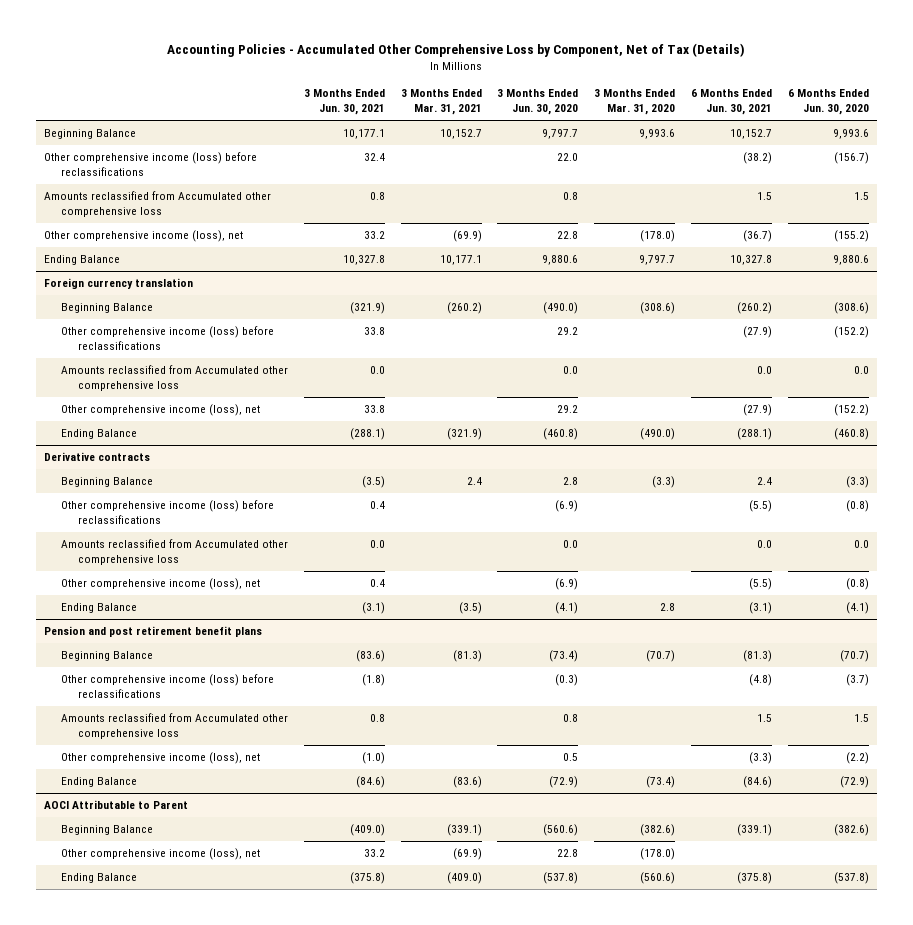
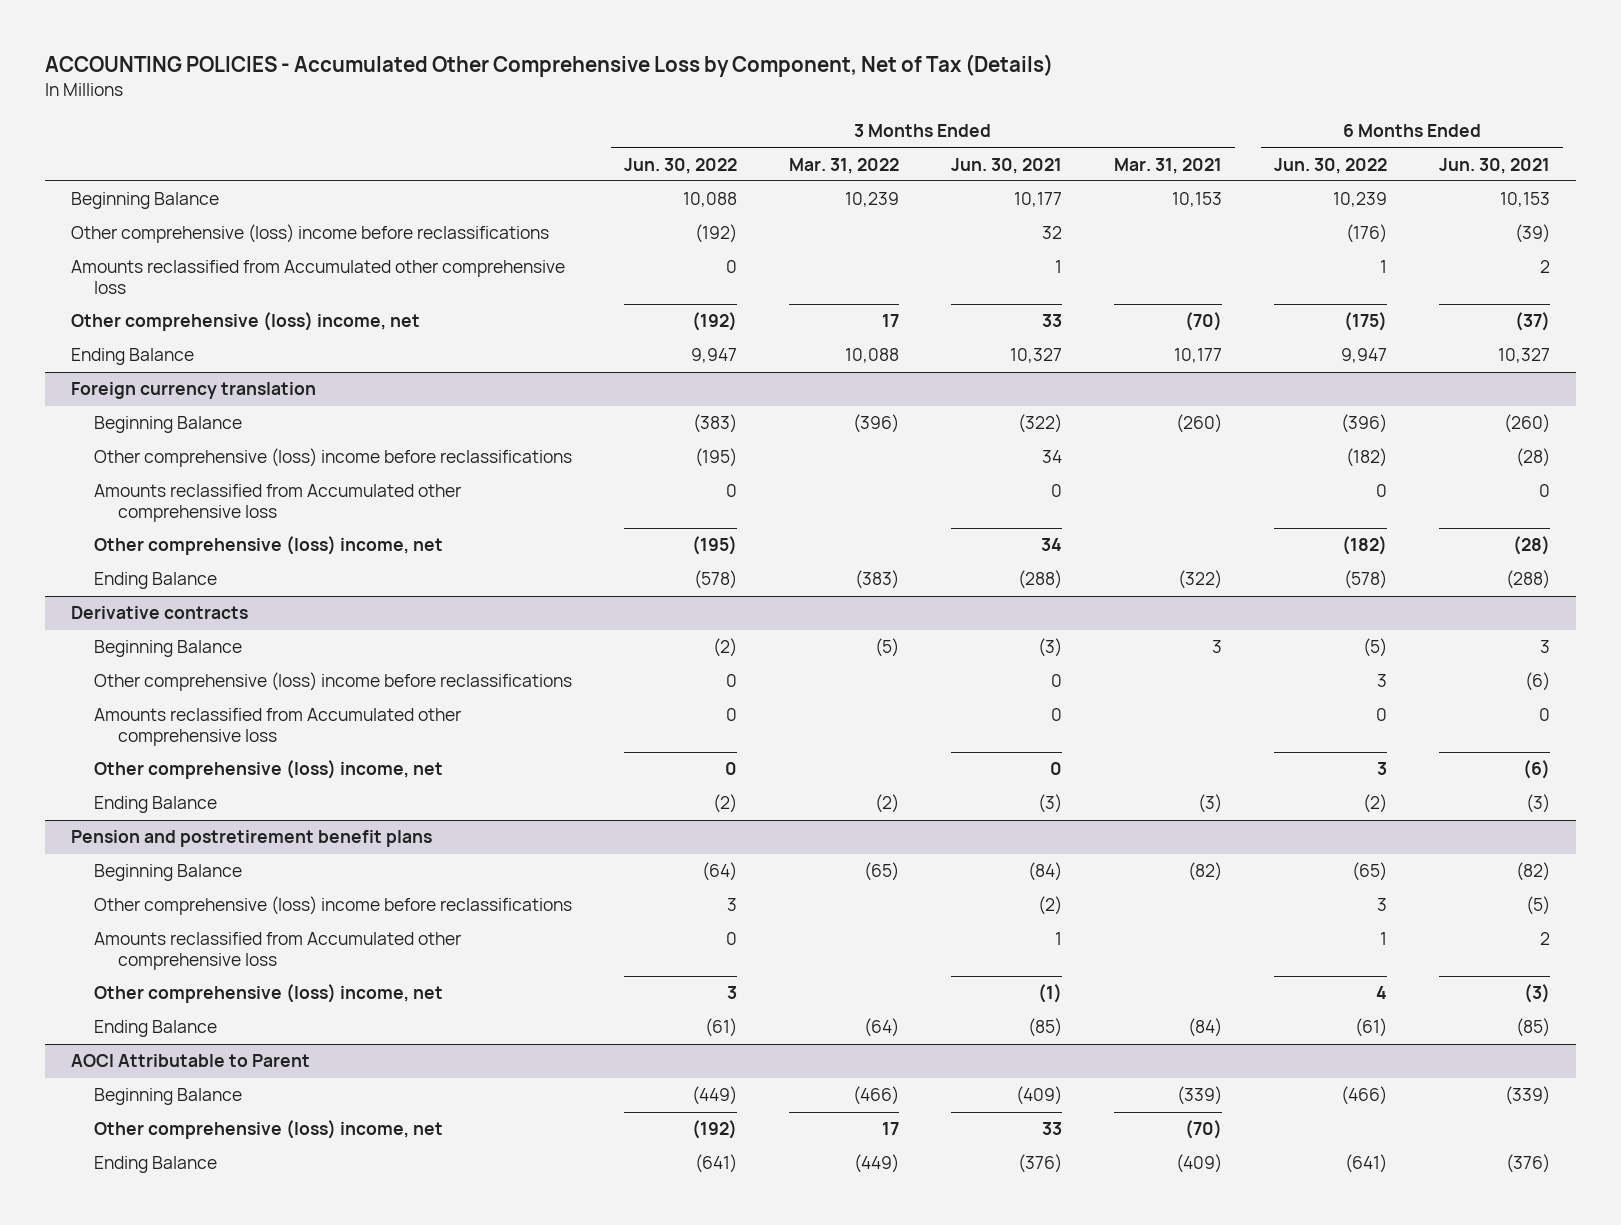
[167,42,746,57] Accounting Policies - Accumulated Other Comprehensive Loss by Component, Net of Tax (Details) -> [44,54,1053,78] ACCOUNTING POLICIES - Accumulated Other Comprehensive Loss by Component, Net of Tax (Details)
[497,89,579,116] 3 Months Ended Jun. 30, 2020 -> none
[594,89,676,116] 3 Months Ended Mar. 31, 2020 -> none
[787,89,869,116] 6 Months Ended Jun. 30, 2020 -> none
none -> [624,157,738,174] Jun. 30, 2022
none -> [789,157,900,174] Mar. 31, 2022
none -> [1274,157,1388,174] Jun. 30, 2022
[342,129,385,140] 10,177.1 -> [1014,192,1063,208] 10,177
[439,129,482,140] 10,152.7 -> [1172,192,1223,208] 10,153
[730,129,773,140] 10,152.7 -> [1500,192,1551,208] 10,153
[43,152,257,177] Other comprehensive income (loss) before reclassifications -> [70,224,549,244] Other comprehensive (loss) income before reclassifications
[363,153,385,162] 32.4 -> [1042,226,1063,240] 32
[743,152,773,165] (38.2) -> [1515,224,1551,244] (39)
[369,192,385,201] 0.8 -> [1055,260,1063,274] 1
[757,192,773,201] 1.5 -> [1540,260,1551,274] 2
[43,230,243,243] Other comprehensive income (loss), net -> [70,312,420,332] Other comprehensive (loss) income, net
[363,231,385,240] 33.2 -> [1042,314,1063,328] 33
[452,230,482,243] (69.9) -> [1185,312,1223,332] (70)
[743,230,773,243] (36.7) -> [1515,312,1551,332] (37)
[342,255,385,266] 10,327.8 -> [1010,348,1063,364] 10,327
[439,255,482,266] 10,177.1 -> [1174,348,1223,364] 10,177
[730,255,773,266] 10,327.8 -> [1498,348,1551,364] 10,327
[349,302,385,315] (321.9) -> [1018,414,1063,434] (322)
[446,302,482,315] (260.2) -> [1176,414,1223,434] (260)
[737,302,773,315] (260.2) -> [1504,414,1551,434] (260)
[60,326,274,351] Other comprehensive income (loss) before reclassifications -> [94,448,573,468] Other comprehensive (loss) income before reclassifications
[363,327,385,336] 33.8 -> [1042,450,1063,464] 34
[743,326,773,339] (27.9) -> [1516,448,1551,468] (28)
[369,366,385,375] 0.0 -> [1051,484,1063,498] 0
[757,366,773,375] 0.0 -> [1539,484,1551,498] 0
[60,404,260,417] Other comprehensive income (loss), net -> [94,536,444,556] Other comprehensive (loss) income, net
[363,405,385,414] 33.8 -> [1041,538,1063,552] 34
[743,404,773,417] (27.9) -> [1513,536,1551,556] (28)
[349,428,385,441] (288.1) -> [1018,570,1063,590] (288)
[446,428,482,441] (321.9) -> [1178,570,1223,590] (322)
[737,428,773,441] (288.1) -> [1506,570,1551,590] (288)
[361,476,385,489] (3.5) -> [1038,638,1063,658] (3)
[466,477,482,486] 2.4 -> [1212,640,1223,654] 3
[757,477,773,486] 2.4 -> [1540,640,1551,654] 3
[60,500,274,525] Other comprehensive income (loss) before reclassifications -> [94,672,573,692] Other comprehensive (loss) income before reclassifications
[369,501,385,510] 0.4 -> [1051,674,1063,688] 0
[749,500,773,513] (5.5) -> [1525,672,1551,692] (6)
[369,540,385,549] 0.0 -> [1051,708,1063,722] 0
[757,540,773,549] 0.0 -> [1539,708,1551,722] 0
[60,578,260,591] Other comprehensive income (loss), net -> [94,760,444,780] Other comprehensive (loss) income, net
[369,579,385,588] 0.4 -> [1050,762,1063,776] 0
[749,578,773,591] (5.5) -> [1523,760,1551,780] (6)
[361,602,385,615] (3.1) -> [1038,794,1063,814] (3)
[458,602,482,615] (3.5) -> [1198,794,1223,814] (3)
[749,602,773,615] (3.1) -> [1526,794,1551,814] (3)
[43,626,262,638] Pension and post retirement benefit plans -> [70,830,432,848] Pension and postretirement benefit plans
[355,650,385,663] (83.6) -> [1028,862,1063,882] (84)
[452,650,482,663] (81.3) -> [1188,862,1223,882] (82)
[743,650,773,663] (81.3) -> [1516,862,1551,882] (82)
[60,674,274,699] Other comprehensive income (loss) before reclassifications -> [94,896,573,916] Other comprehensive (loss) income before reclassifications
[361,674,385,687] (1.8) -> [1038,896,1063,916] (2)
[749,674,773,687] (4.8) -> [1526,896,1551,916] (5)
[369,714,385,723] 0.8 -> [1055,932,1063,946] 1
[757,714,773,723] 1.5 -> [1540,932,1551,946] 2
[60,752,260,765] Other comprehensive income (loss), net -> [94,984,444,1004] Other comprehensive (loss) income, net
[361,752,385,765] (1.0) -> [1038,984,1063,1004] (1)
[749,752,773,765] (3.3) -> [1524,984,1551,1004] (3)
[355,776,385,789] (84.6) -> [1028,1018,1063,1038] (85)
[452,776,482,789] (83.6) -> [1188,1018,1223,1038] (84)
[743,776,773,789] (84.6) -> [1516,1018,1551,1038] (85)
[349,824,385,837] (409.0) -> [1016,1086,1063,1106] (409)
[446,824,482,837] (339.1) -> [1177,1086,1223,1106] (339)
[737,824,773,837] (339.1) -> [1505,1086,1551,1106] (339)
[60,848,260,861] Other comprehensive income (loss), net -> [94,1120,444,1140] Other comprehensive (loss) income, net
[363,849,385,858] 33.2 -> [1042,1122,1063,1136] 33
[452,848,482,861] (69.9) -> [1185,1120,1223,1140] (70)
[349,872,385,885] (375.8) -> [1018,1154,1063,1174] (376)
[446,872,482,885] (409.0) -> [1176,1154,1223,1174] (409)
[737,872,773,885] (375.8) -> [1506,1154,1551,1174] (376)

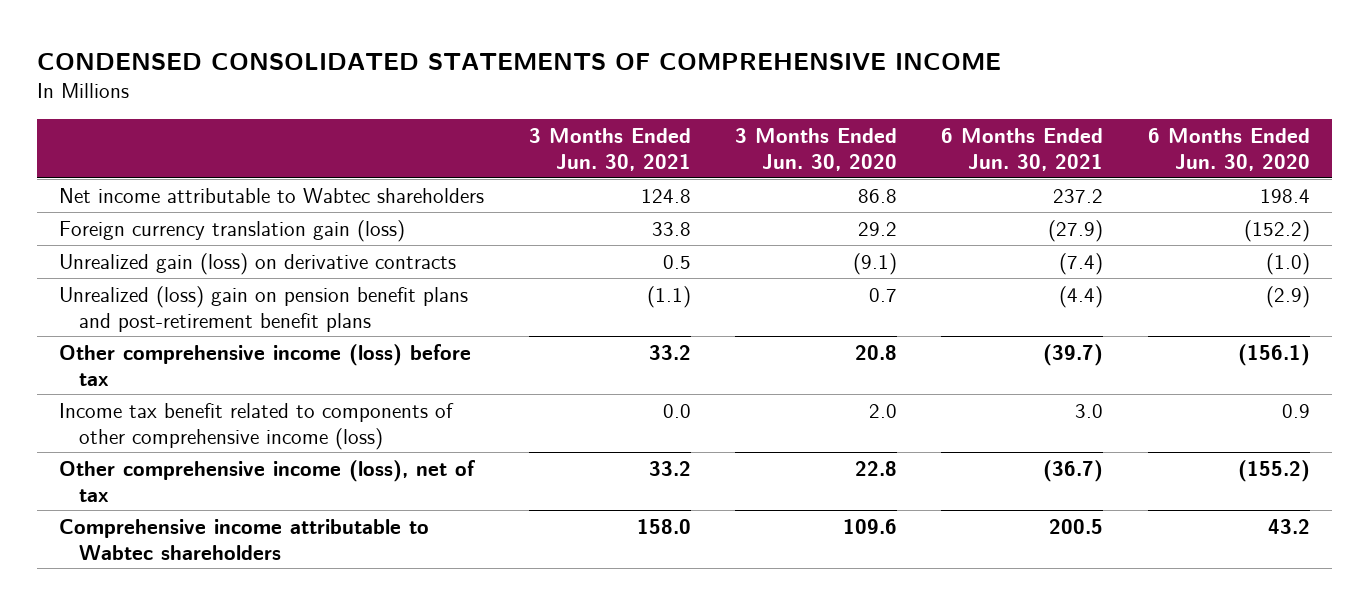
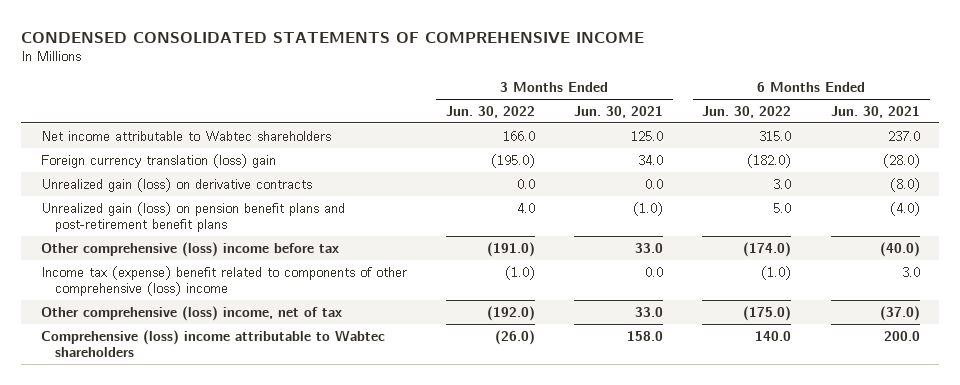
[734,127,897,171] 3 Months Ended Jun. 30, 2020 -> none
[1147,127,1310,171] 6 Months Ended Jun. 30, 2020 -> none
none -> [445,105,535,118] Jun. 30, 2022
none -> [702,105,792,118] Jun. 30, 2022
[640,188,691,203] 124.8 -> [631,130,664,141] 125.0
[1053,188,1104,203] 237.2 -> [887,130,920,141] 237.0
[59,219,406,242] Foreign currency translation gain (loss) -> [40,153,276,168] Foreign currency translation (loss) gain
[651,221,691,236] 33.8 -> [638,154,664,165] 34.0
[1048,219,1104,242] (27.9) -> [882,153,920,168] (28.0)
[662,254,691,269] 0.5 -> [645,178,664,189] 0.0
[1059,252,1104,275] (7.4) -> [889,177,920,192] (8.0)
[59,285,469,332] Unrealized (loss) gain on pension benefit plans and post-retirement benefit plans -> [40,201,345,233] Unrealized gain (loss) on pension benefit plans and post-retirement benefit plans
[646,285,691,308] (1.1) -> [633,201,664,216] (1.0)
[1059,285,1104,308] (4.4) -> [889,201,920,216] (4.0)
[59,343,472,386] Other comprehensive income (loss) before tax -> [40,241,339,257] Other comprehensive (loss) income before tax
[648,344,691,360] 33.2 -> [635,242,664,253] 33.0
[1043,343,1104,366] (39.7) -> [879,241,920,257] (40.0)
[59,402,455,450] Income tax benefit related to components of other comprehensive income (loss) -> [40,265,407,297] Income tax (expense) benefit related to components of other comprehensive (loss) income
[59,459,476,502] Other comprehensive income (loss), net of tax -> [40,305,342,321] Other comprehensive (loss) income, net of tax
[648,460,691,476] 33.2 -> [635,306,664,317] 33.0
[1043,459,1104,482] (36.7) -> [879,305,920,321] (37.0)
[59,518,430,560] Comprehensive income attributable to Wabtec shareholders -> [40,329,385,358] Comprehensive (loss) income attributable to Wabtec shareholders
[1049,518,1104,534] 200.5 -> [883,330,920,341] 200.0

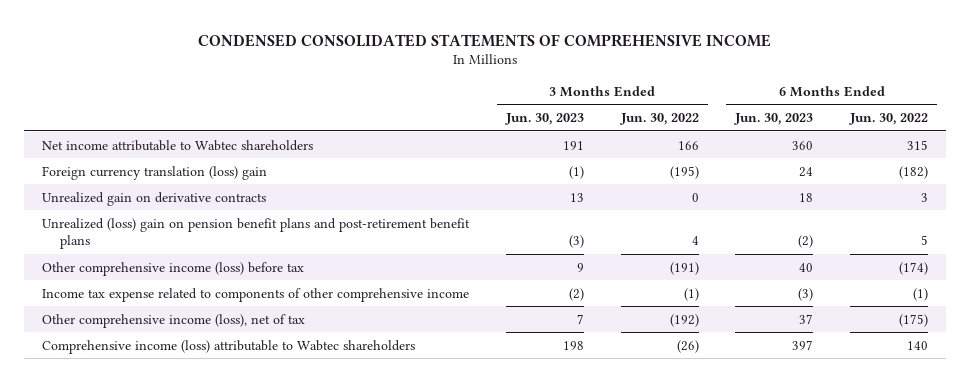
[574,105,664,118] Jun. 30, 2021 -> none
[830,105,920,118] Jun. 30, 2021 -> none
none -> [505,113,585,126] Jun. 30, 2023
none -> [734,113,814,126] Jun. 30, 2023
[502,130,535,141] 166.0 -> [677,140,699,150] 166
[759,130,792,141] 315.0 -> [906,139,928,150] 315
[490,153,535,168] (195.0) -> [669,165,699,179] (195)
[747,153,792,168] (182.0) -> [898,165,928,179] (182)
[40,177,312,192] Unrealized gain (loss) on derivative contracts -> [42,191,267,206] Unrealized gain on derivative contracts
[516,178,535,189] 0.0 -> [691,192,699,202] 0
[773,178,792,189] 3.0 -> [920,192,928,202] 3
[40,201,345,233] Unrealized gain (loss) on pension benefit plans and post-retirement benefit plans -> [42,217,471,250] Unrealized (loss) gain on pension benefit plans and post-retirement benefit plans
[516,202,535,213] 4.0 -> [691,236,699,246] 4
[773,202,792,213] 5.0 -> [920,235,928,246] 5
[40,241,339,257] Other comprehensive (loss) income before tax -> [42,261,305,276] Other comprehensive income (loss) before tax
[486,241,535,257] (191.0) -> [669,261,699,275] (191)
[743,241,792,257] (174.0) -> [898,261,928,275] (174)
[40,265,407,297] Income tax (expense) benefit related to components of other comprehensive (loss) income -> [42,287,470,302] Income tax expense related to components of other comprehensive income
[504,265,535,280] (1.0) -> [683,287,699,301] (1)
[761,265,792,280] (1.0) -> [912,287,928,301] (1)
[40,305,342,321] Other comprehensive (loss) income, net of tax -> [42,313,306,328] Other comprehensive income (loss), net of tax
[486,305,535,321] (192.0) -> [669,313,699,327] (192)
[743,305,792,321] (175.0) -> [898,313,928,327] (175)
[40,329,385,358] Comprehensive (loss) income attributable to Wabtec shareholders -> [42,339,416,354] Comprehensive income (loss) attributable to Wabtec shareholders
[494,329,535,345] (26.0) -> [676,339,699,353] (26)
[755,330,792,341] 140.0 -> [906,340,928,350] 140

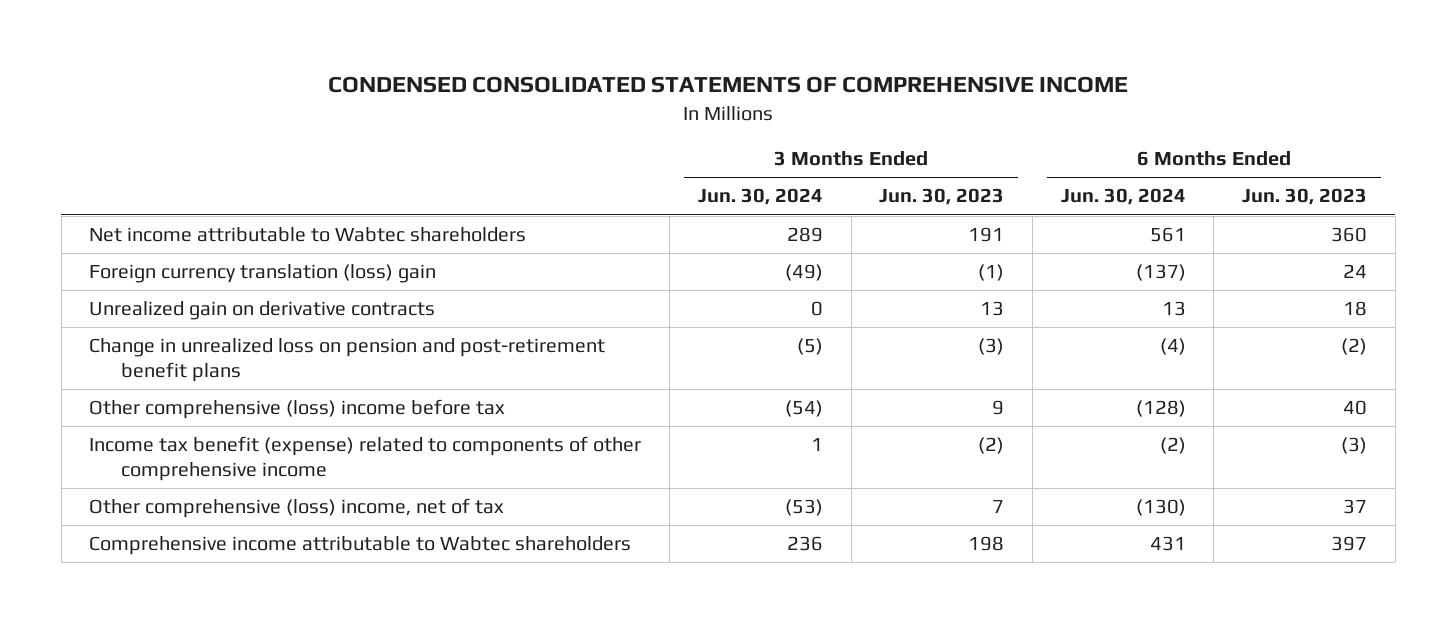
[619,113,699,126] Jun. 30, 2022 -> none
[848,113,928,126] Jun. 30, 2022 -> none
none -> [697,188,823,206] Jun. 30, 2024
none -> [1060,188,1186,206] Jun. 30, 2024
[42,217,471,250] Unrealized (loss) gain on pension benefit plans and post-retirement benefit plans -> [89,338,606,382] Change in unrealized loss on pension and post-retirement benefit plans
[42,261,305,276] Other comprehensive income (loss) before tax -> [89,399,506,420] Other comprehensive (loss) income before tax
[42,287,470,302] Income tax expense related to components of other comprehensive income -> [89,436,642,481] Income tax benefit (expense) related to components of other comprehensive income
[42,313,306,328] Other comprehensive income (loss), net of tax -> [89,498,505,519] Other comprehensive (loss) income, net of tax
[42,339,416,354] Comprehensive income (loss) attributable to Wabtec shareholders -> [89,536,632,556] Comprehensive income attributable to Wabtec shareholders

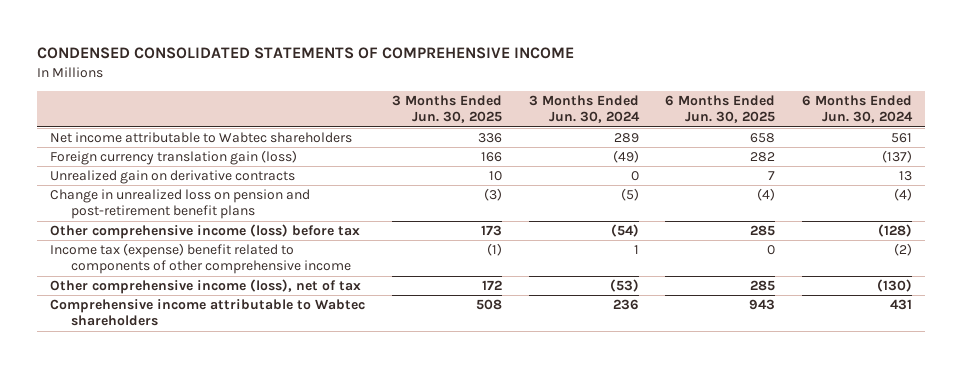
[879,188,1005,206] Jun. 30, 2023 -> none
[1242,188,1368,206] Jun. 30, 2023 -> none
none -> [391,95,502,124] 3 Months Ended Jun. 30, 2025
none -> [665,95,776,124] 6 Months Ended Jun. 30, 2025
[89,264,437,284] Foreign currency translation (loss) gain -> [50,150,298,166] Foreign currency translation gain (loss)
[89,399,506,420] Other comprehensive (loss) income before tax -> [50,224,361,240] Other comprehensive income (loss) before tax
[89,436,642,481] Income tax benefit (expense) related to components of other comprehensive income -> [50,243,352,275] Income tax (expense) benefit related to components of other comprehensive income
[89,498,505,519] Other comprehensive (loss) income, net of tax -> [50,279,362,295] Other comprehensive income (loss), net of tax

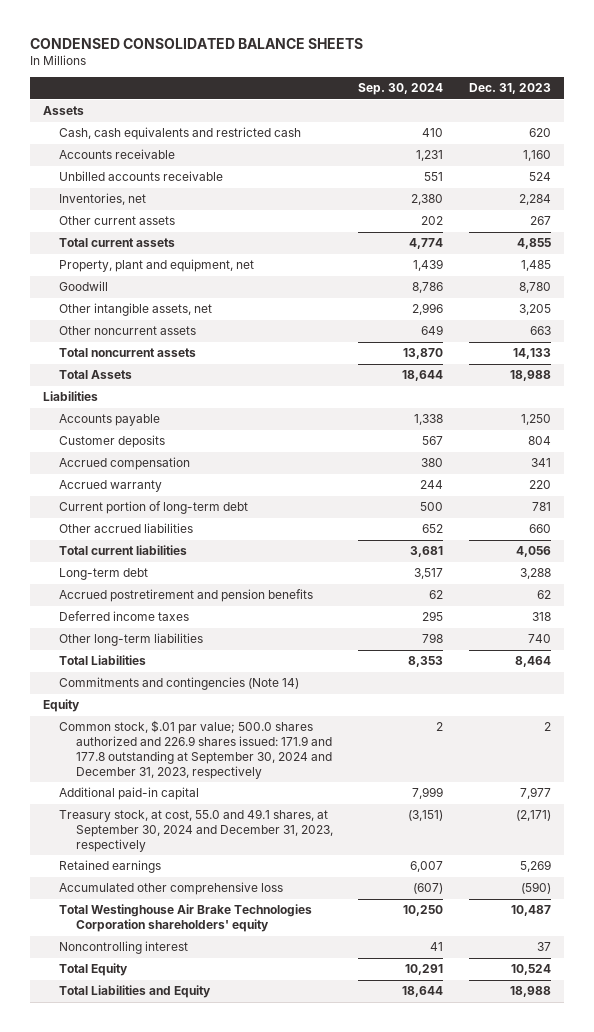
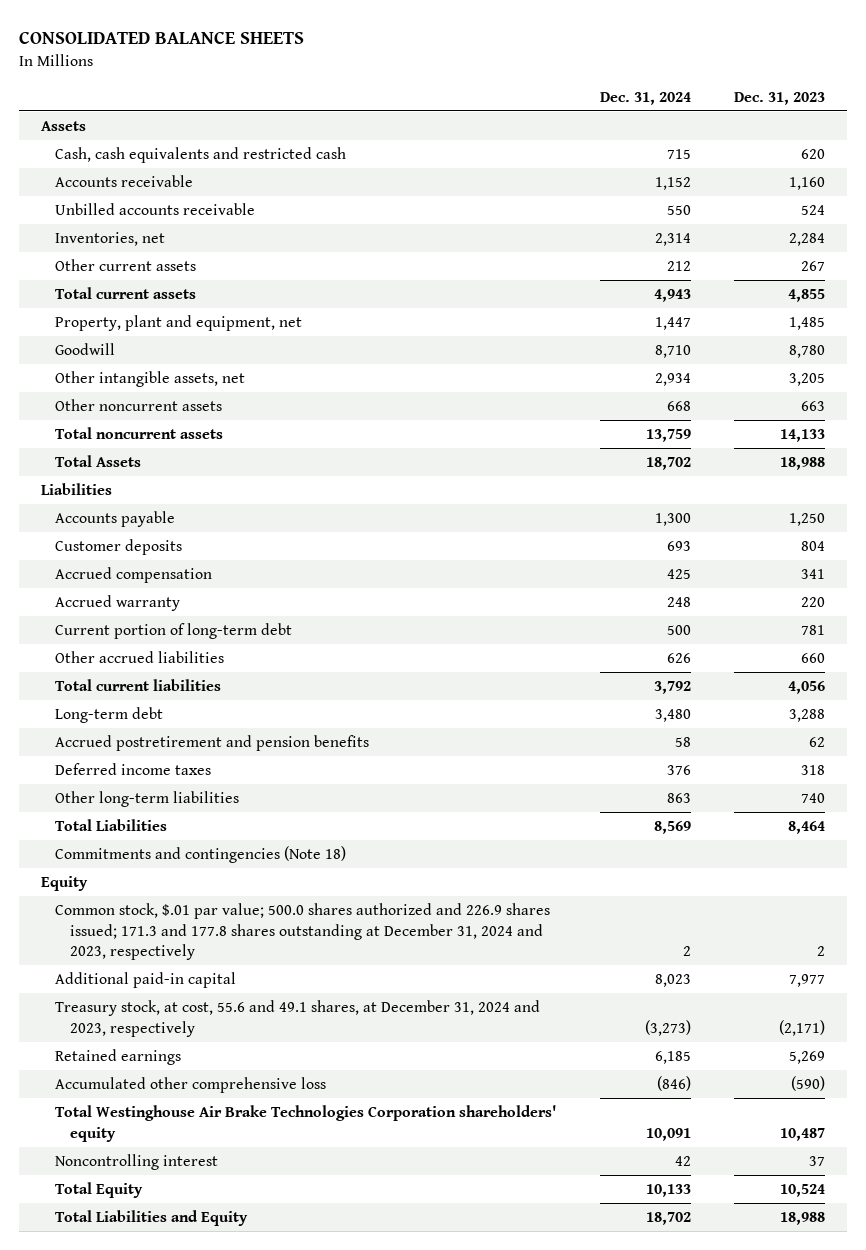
[29,37,363,49] CONDENSED CONSOLIDATED BALANCE SHEETS -> [19,31,305,45] CONSOLIDATED BALANCE SHEETS
[358,83,444,96] Sep. 30, 2024 -> none
none -> [599,91,691,105] Dec. 31, 2024
[59,677,300,691] Commitments and contingencies (Note 14) -> [55,846,347,864] Commitments and contingencies (Note 18)
[59,720,332,779] Common stock, $.01 par value; 500.0 shares authorized and 226.9 shares issued: 171.9 and 177.8 outstanding at September 30, 2024 and December 31, 2023, respectively -> [55,903,551,961] Common stock, $.01 par value; 500.0 shares authorized and 226.9 shares issued; 171.3 and 177.8 shares outstanding at December 31, 2024 and 2023, respectively
[59,809,333,852] Treasury stock, at cost, 55.0 and 49.1 shares, at September 30, 2024 and December 31, 2023, respectively -> [55,1000,541,1037] Treasury stock, at cost, 55.6 and 49.1 shares, at December 31, 2024 and 2023, respectively

